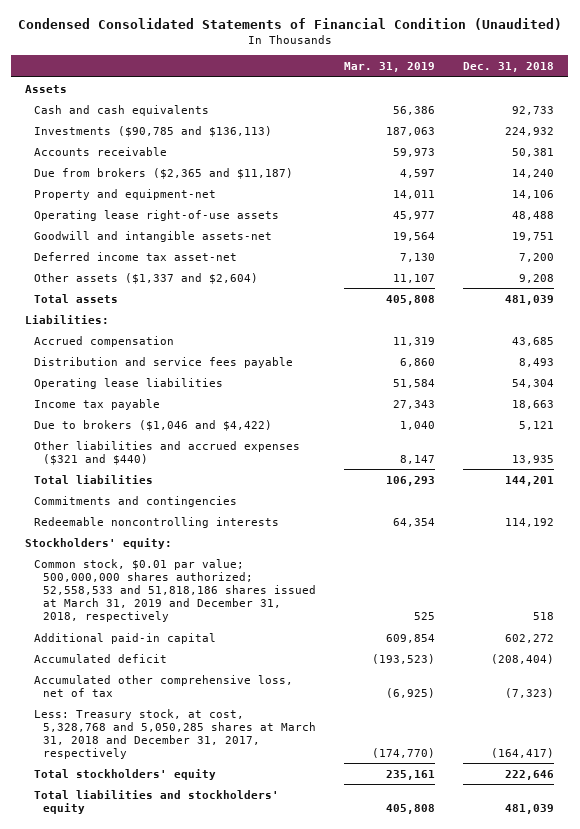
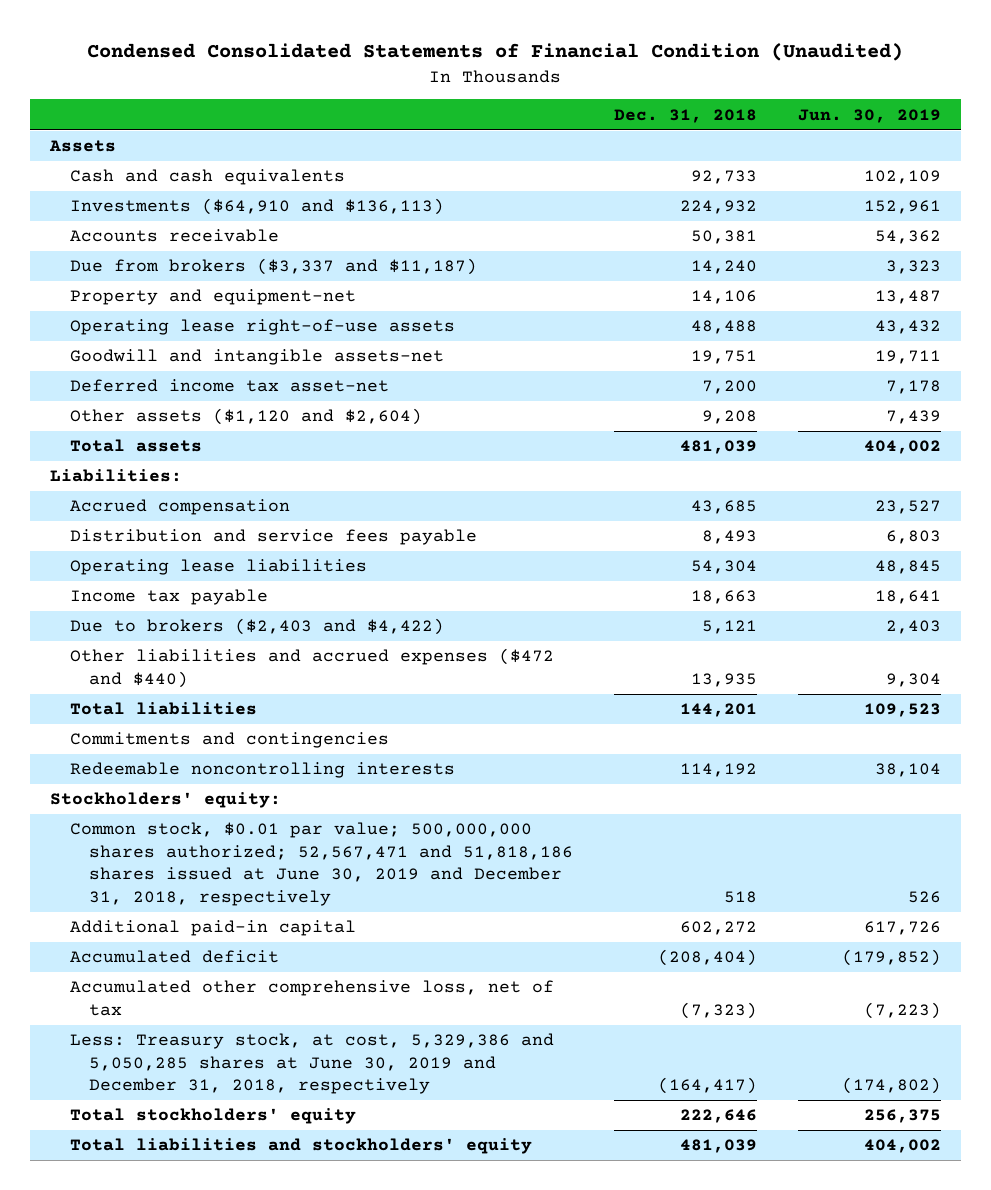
[344,61,436,72] Mar. 31, 2019 -> none
none -> [797,108,941,123] Jun. 30, 2019
[34,125,273,137] Investments ($90,785 and $136,113) -> [69,198,444,216] Investments ($64,910 and $136,113)
[34,167,294,179] Due from brokers ($2,365 and $11,187) -> [69,258,477,276] Due from brokers ($3,337 and $11,187)
[34,272,259,284] Other assets ($1,337 and $2,604) -> [69,408,422,426] Other assets ($1,120 and $2,604)
[34,419,273,431] Due to brokers ($1,046 and $4,422) -> [69,618,444,636] Due to brokers ($2,403 and $4,422)
[34,440,301,465] Other liabilities and accrued expenses ($321 and $440) -> [69,648,554,688] Other liabilities and accrued expenses ($472 and $440)
[34,558,317,623] Common stock, $0.01 par value; 500,000,000 shares authorized; 52,558,533 and 51,818,186 shares issued at March 31, 2019 and December 31, 2018, respectively -> [69,822,574,906] Common stock, $0.01 par value; 500,000,000 shares authorized; 52,567,471 and 51,818,186 shares issued at June 30, 2019 and December 31, 2018, respectively
[34,708,317,759] Less: Treasury stock, at cost, 5,328,768 and 5,050,285 shares at March 31, 2018 and December 31, 2017, respectively -> [69,1033,554,1095] Less: Treasury stock, at cost, 5,329,386 and 5,050,285 shares at June 30, 2019 and December 31, 2018, respectively

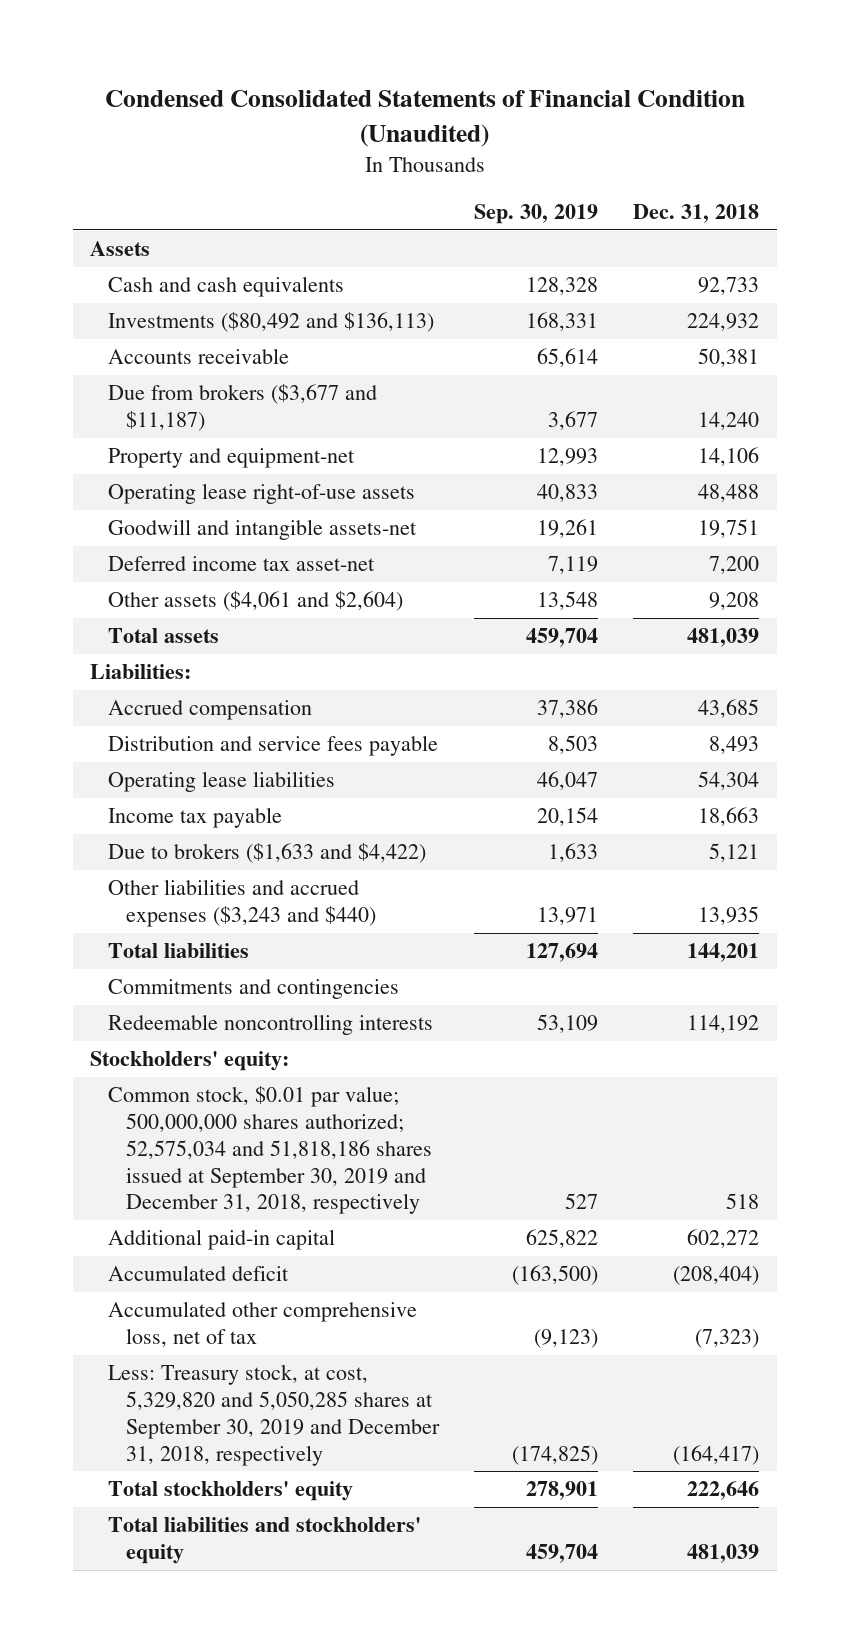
[797,108,941,123] Jun. 30, 2019 -> none
none -> [474,204,599,225] Sep. 30, 2019
[69,198,444,216] Investments ($64,910 and $136,113) -> [108,312,435,333] Investments ($80,492 and $136,113)
[69,258,477,276] Due from brokers ($3,337 and $11,187) -> [108,384,378,432] Due from brokers ($3,677 and $11,187)
[69,408,422,426] Other assets ($1,120 and $2,604) -> [108,591,404,612] Other assets ($4,061 and $2,604)
[69,618,444,636] Due to brokers ($2,403 and $4,422) -> [108,843,427,864] Due to brokers ($1,633 and $4,422)
[69,648,554,688] Other liabilities and accrued expenses ($472 and $440) -> [108,879,376,928] Other liabilities and accrued expenses ($3,243 and $440)
[69,822,574,906] Common stock, $0.01 par value; 500,000,000 shares authorized; 52,567,471 and 51,818,186 shares issued at June 30, 2019 and December 31, 2018, respectively -> [108,1086,432,1215] Common stock, $0.01 par value; 500,000,000 shares authorized; 52,575,034 and 51,818,186 shares issued at September 30, 2019 and December 31, 2018, respectively
[69,1033,554,1095] Less: Treasury stock, at cost, 5,329,386 and 5,050,285 shares at June 30, 2019 and December 31, 2018, respectively -> [108,1364,440,1466] Less: Treasury stock, at cost, 5,329,820 and 5,050,285 shares at September 30, 2019 and December 31, 2018, respectively

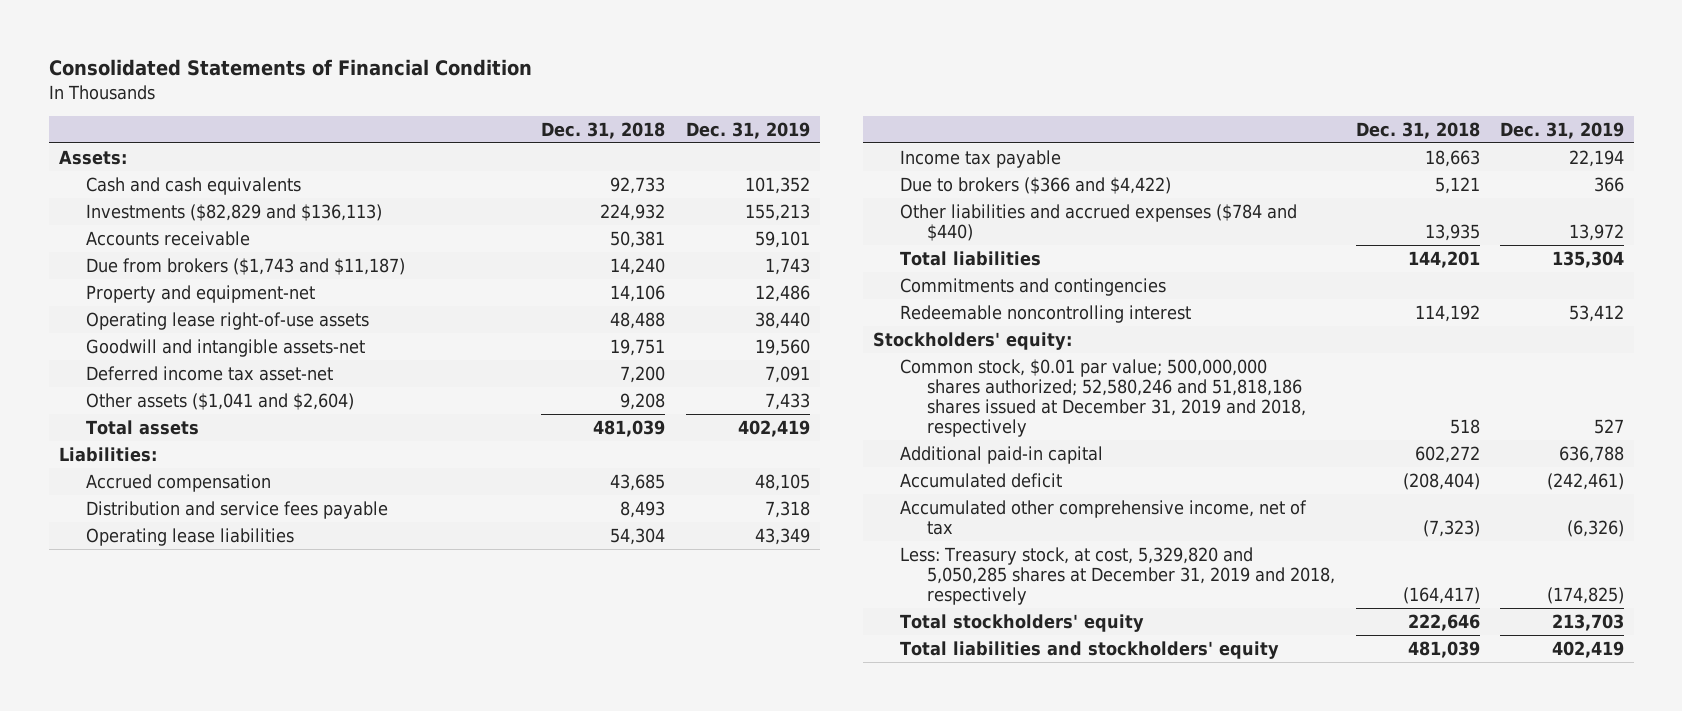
[104,90,745,147] Condensed Consolidated Statements of Financial Condition (Unaudited) -> [48,59,532,77] Consolidated Statements of Financial Condition
[474,204,599,225] Sep. 30, 2019 -> none
none -> [685,121,810,139] Dec. 31, 2019
[90,241,151,257] Assets -> [58,149,127,165] Assets:
[108,312,435,333] Investments ($80,492 and $136,113) -> [86,203,383,221] Investments ($82,829 and $136,113)
[108,384,378,432] Due from brokers ($3,677 and $11,187) -> [86,257,406,275] Due from brokers ($1,743 and $11,187)
[108,591,404,612] Other assets ($4,061 and $2,604) -> [86,392,355,410] Other assets ($1,041 and $2,604)
[108,843,427,864] Due to brokers ($1,633 and $4,422) -> [900,176,1172,194] Due to brokers ($366 and $4,422)
[108,879,376,928] Other liabilities and accrued expenses ($3,243 and $440) -> [900,203,1298,241] Other liabilities and accrued expenses ($784 and $440)
[108,1014,434,1036] Redeemable noncontrolling interests -> [900,304,1192,323] Redeemable noncontrolling interest
[108,1086,432,1215] Common stock, $0.01 par value; 500,000,000 shares authorized; 52,575,034 and 51,818,186 shares issued at September 30, 2019 and December 31, 2018, respectively -> [900,358,1307,437] Common stock, $0.01 par value; 500,000,000 shares authorized; 52,580,246 and 51,818,186 shares issued at December 31, 2019 and 2018, respectively
[108,1301,418,1348] Accumulated other comprehensive loss, net of tax -> [900,499,1308,535] Accumulated other comprehensive income, net of tax
[108,1364,440,1466] Less: Treasury stock, at cost, 5,329,820 and 5,050,285 shares at September 30, 2019 and December 31, 2018, respectively -> [900,546,1336,605] Less: Treasury stock, at cost, 5,329,820 and 5,050,285 shares at December 31, 2019 and 2018, respectively

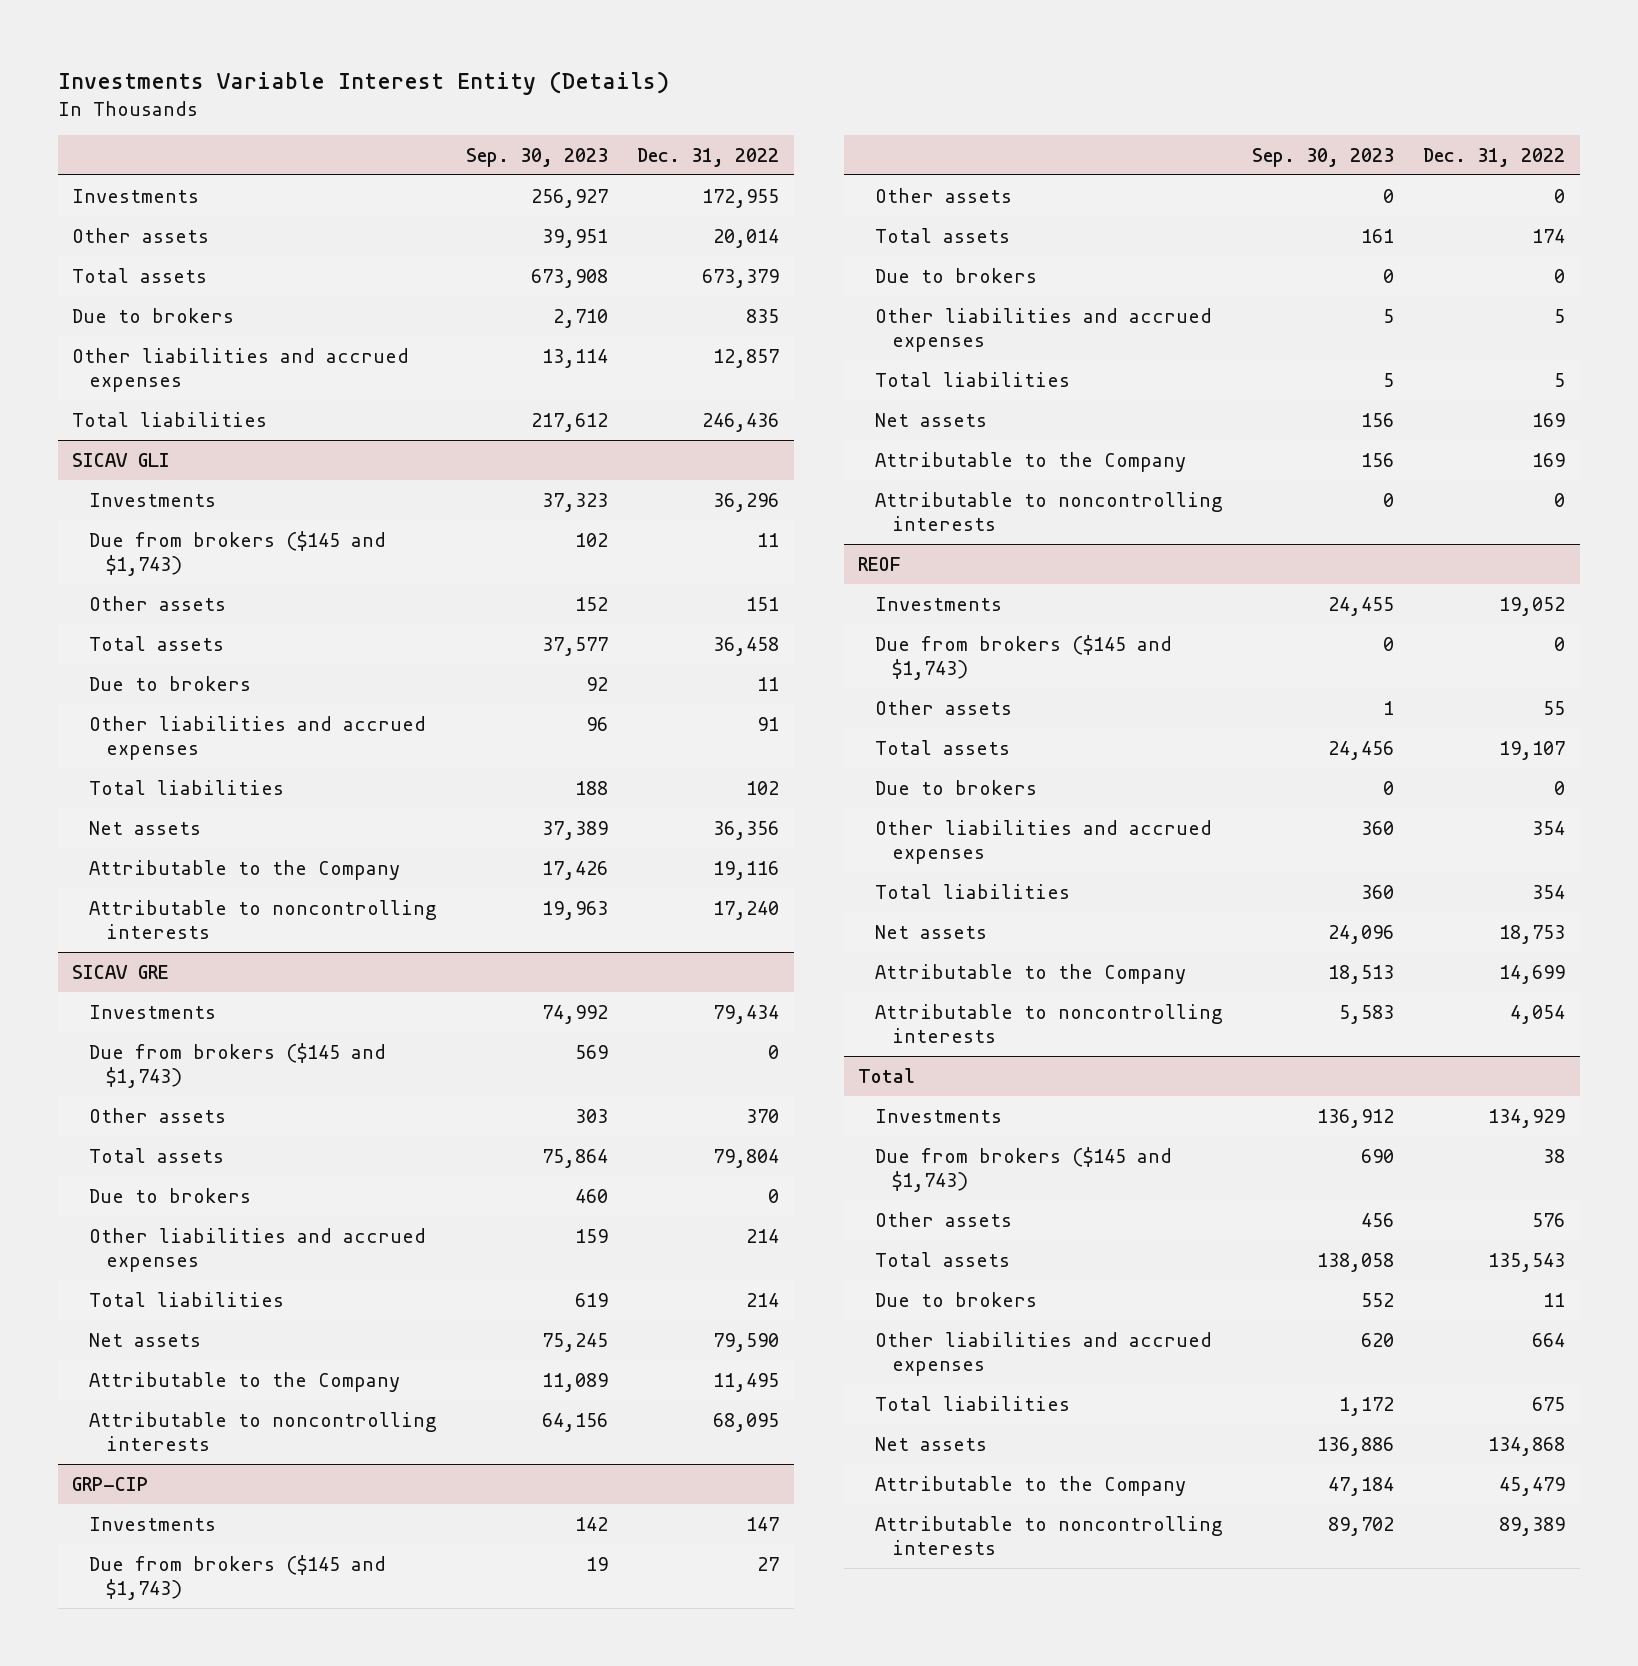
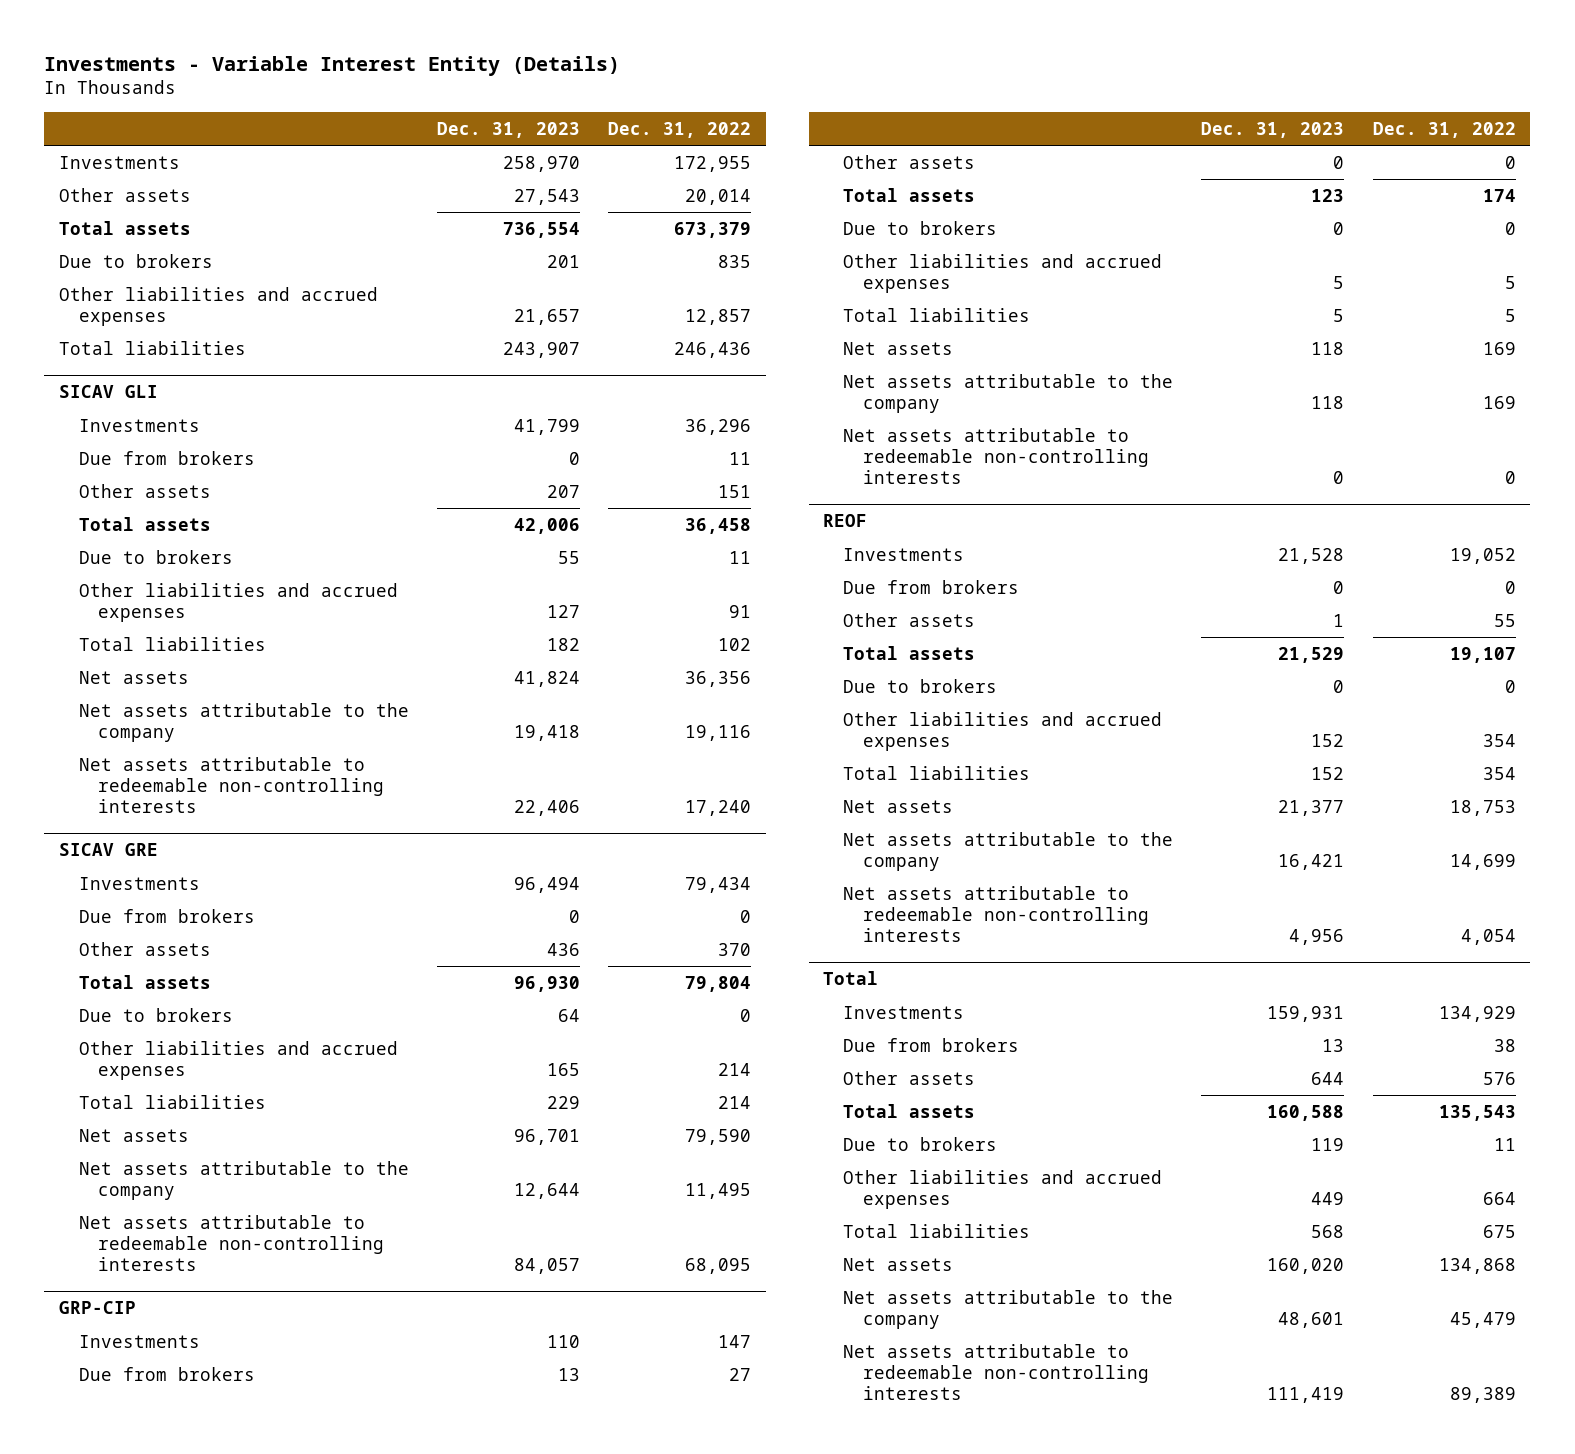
[57,70,669,95] Investments Variable Interest Entity (Details) -> [44,56,621,77] Investments - Variable Interest Entity (Details)
[466,148,609,168] Sep. 30, 2023 -> none
none -> [437,121,581,138] Dec. 31, 2023
[89,530,387,576] Due from brokers ($145 and $1,743) -> [78,450,255,465] Due from brokers
[89,859,401,880] Attributable to the Company -> [78,702,409,742] Net assets attributable to the company
[89,899,438,939] Attributable to noncontrolling interests -> [78,756,385,813] Net assets attributable to redeemable non-controlling interests
[89,1042,387,1088] Due from brokers ($145 and $1,743) -> [78,908,255,923] Due from brokers
[89,1371,401,1392] Attributable to the Company -> [78,1160,409,1200] Net assets attributable to the company
[89,1411,438,1451] Attributable to noncontrolling interests -> [78,1214,385,1271] Net assets attributable to redeemable non-controlling interests
[89,1554,387,1600] Due from brokers ($145 and $1,743) -> [78,1366,255,1381] Due from brokers
[875,451,1187,472] Attributable to the Company -> [842,373,1173,413] Net assets attributable to the company
[875,491,1224,531] Attributable to noncontrolling interests -> [842,427,1149,484] Net assets attributable to redeemable non-controlling interests
[875,634,1173,680] Due from brokers ($145 and $1,743) -> [842,579,1019,594] Due from brokers
[875,963,1187,984] Attributable to the Company -> [842,831,1173,871] Net assets attributable to the company
[875,1003,1224,1043] Attributable to noncontrolling interests -> [842,885,1149,942] Net assets attributable to redeemable non-controlling interests
[875,1146,1173,1192] Due from brokers ($145 and $1,743) -> [842,1037,1019,1052] Due from brokers
[875,1475,1187,1496] Attributable to the Company -> [842,1289,1173,1329] Net assets attributable to the company
[875,1515,1224,1555] Attributable to noncontrolling interests -> [842,1343,1149,1400] Net assets attributable to redeemable non-controlling interests

